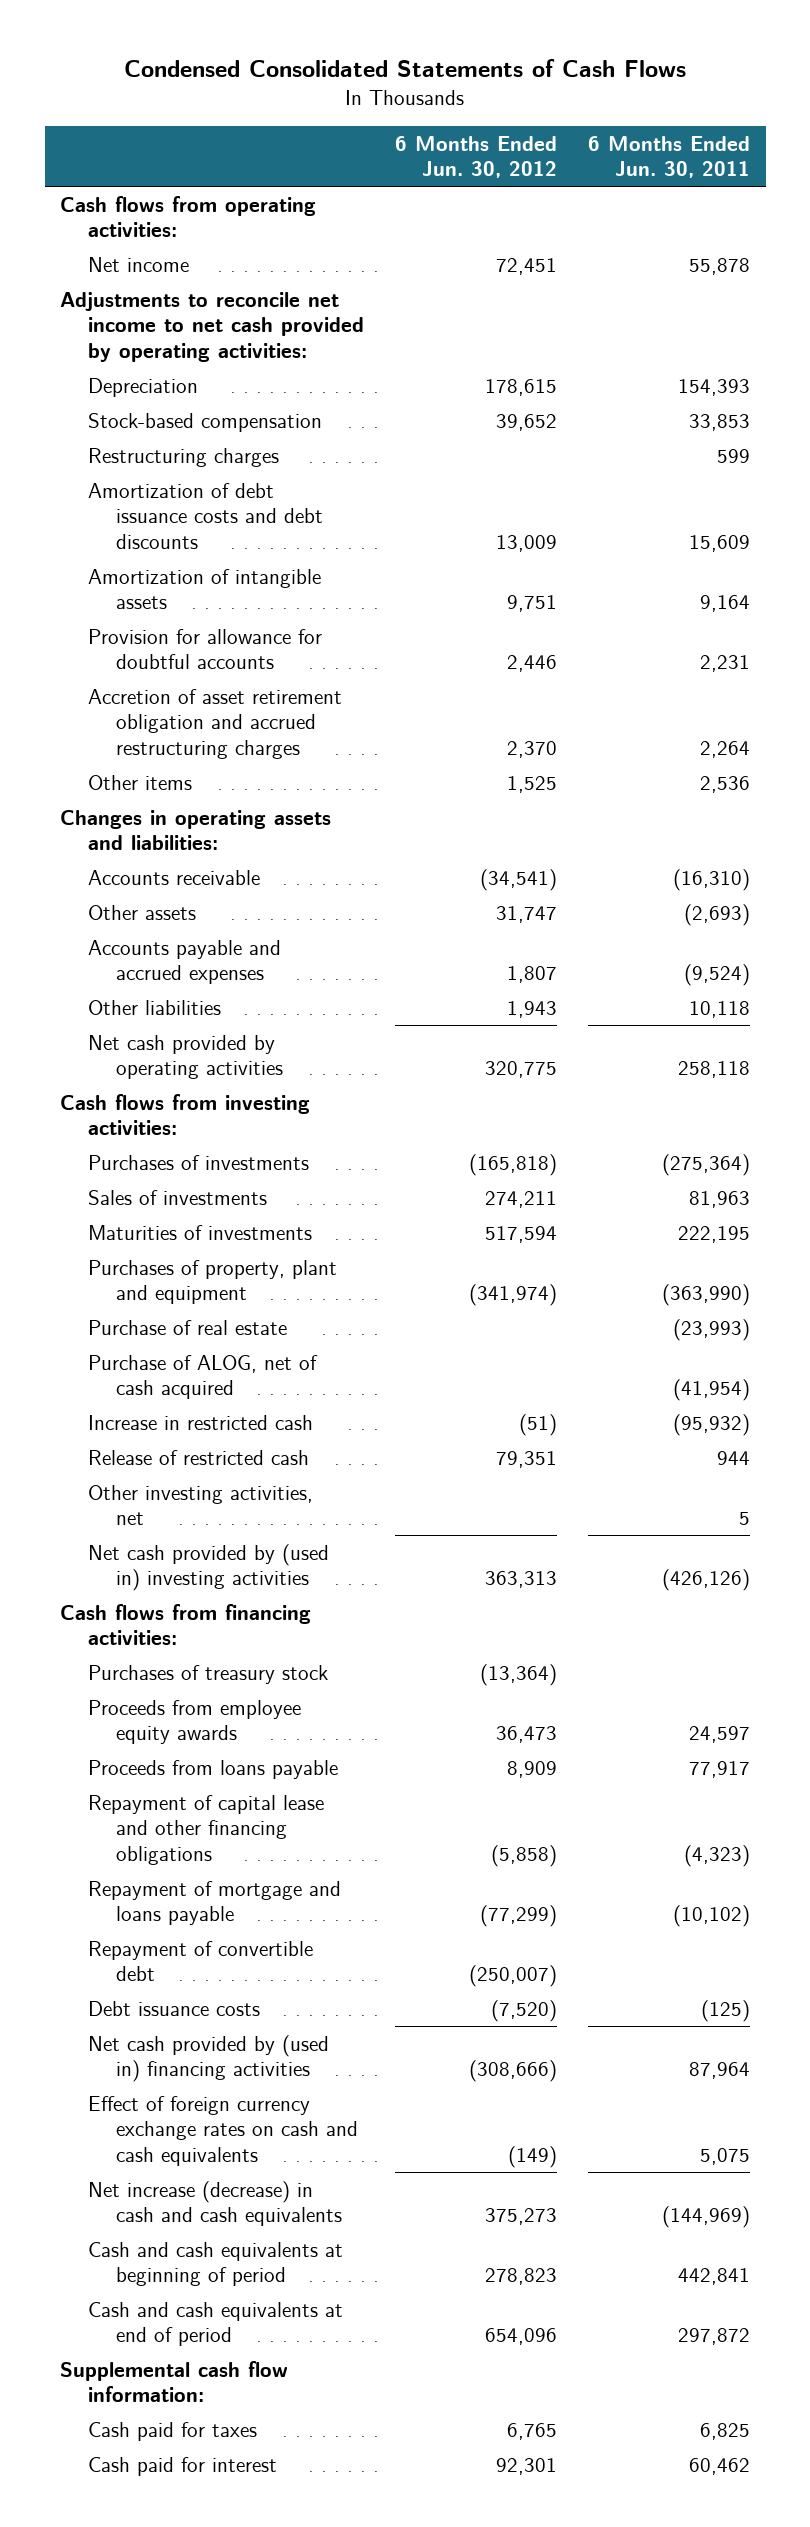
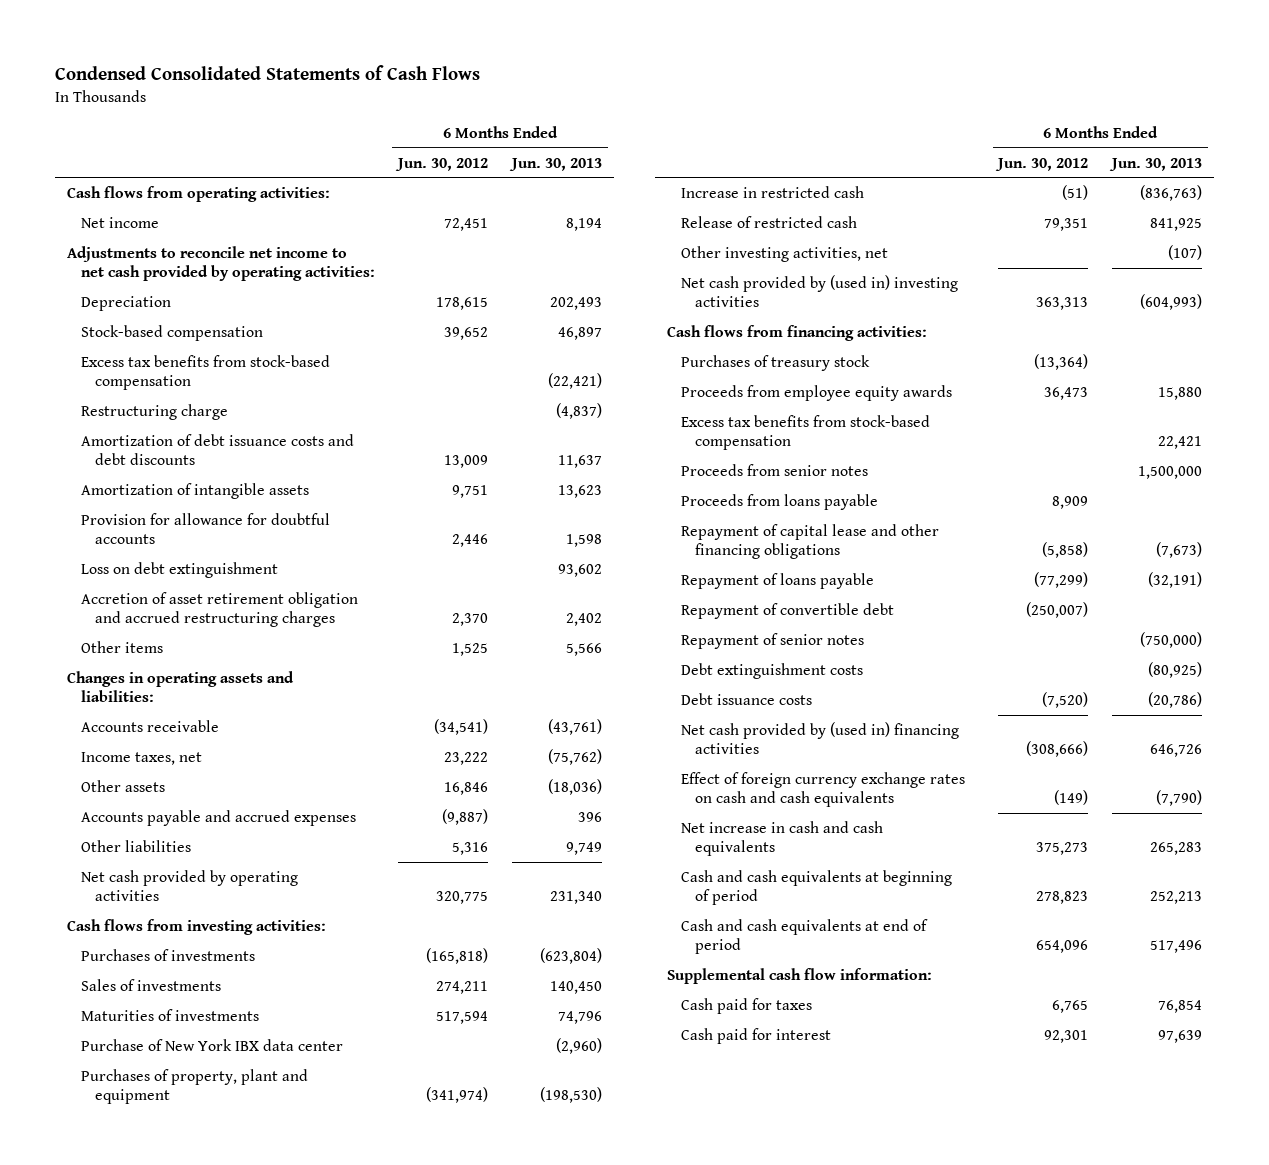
[588,135,751,178] 6 Months Ended Jun. 30, 2011 -> none
none -> [509,157,603,171] Jun. 30, 2013
[87,447,279,467] Restructuring charges -> none
none -> [80,354,330,391] Excess tax benefits from stock-based compensation
none -> [80,403,228,420] Restructuring charge
none -> [80,561,278,578] Loss on debt extinguishment
none -> [80,751,202,765] Income taxes, net
[496,905,558,923] 31,747 -> [444,781,489,795] 16,846
[507,966,558,984] 1,807 -> [442,808,489,825] (9,887)
[507,1000,558,1018] 1,943 -> [452,841,489,855] 5,316
none -> [80,1038,343,1051] Purchase of New York IBX data center
[87,1319,287,1335] Purchase of real estate -> none
[87,1354,318,1400] Purchase of ALOG, net of cash acquired -> none
none -> [680,414,930,451] Excess tax benefits from stock-based compensation
none -> [680,463,868,476] Proceeds from senior notes
[87,1880,341,1926] Repayment of mortgage and loans payable -> [680,572,874,589] Repayment of loans payable
none -> [680,632,864,649] Repayment of senior notes
none -> [680,662,863,679] Debt extinguishment costs
[87,2180,342,2227] Net increase (decrease) in cash and cash equivalents -> [680,820,883,857] Net increase in cash and cash equivalents

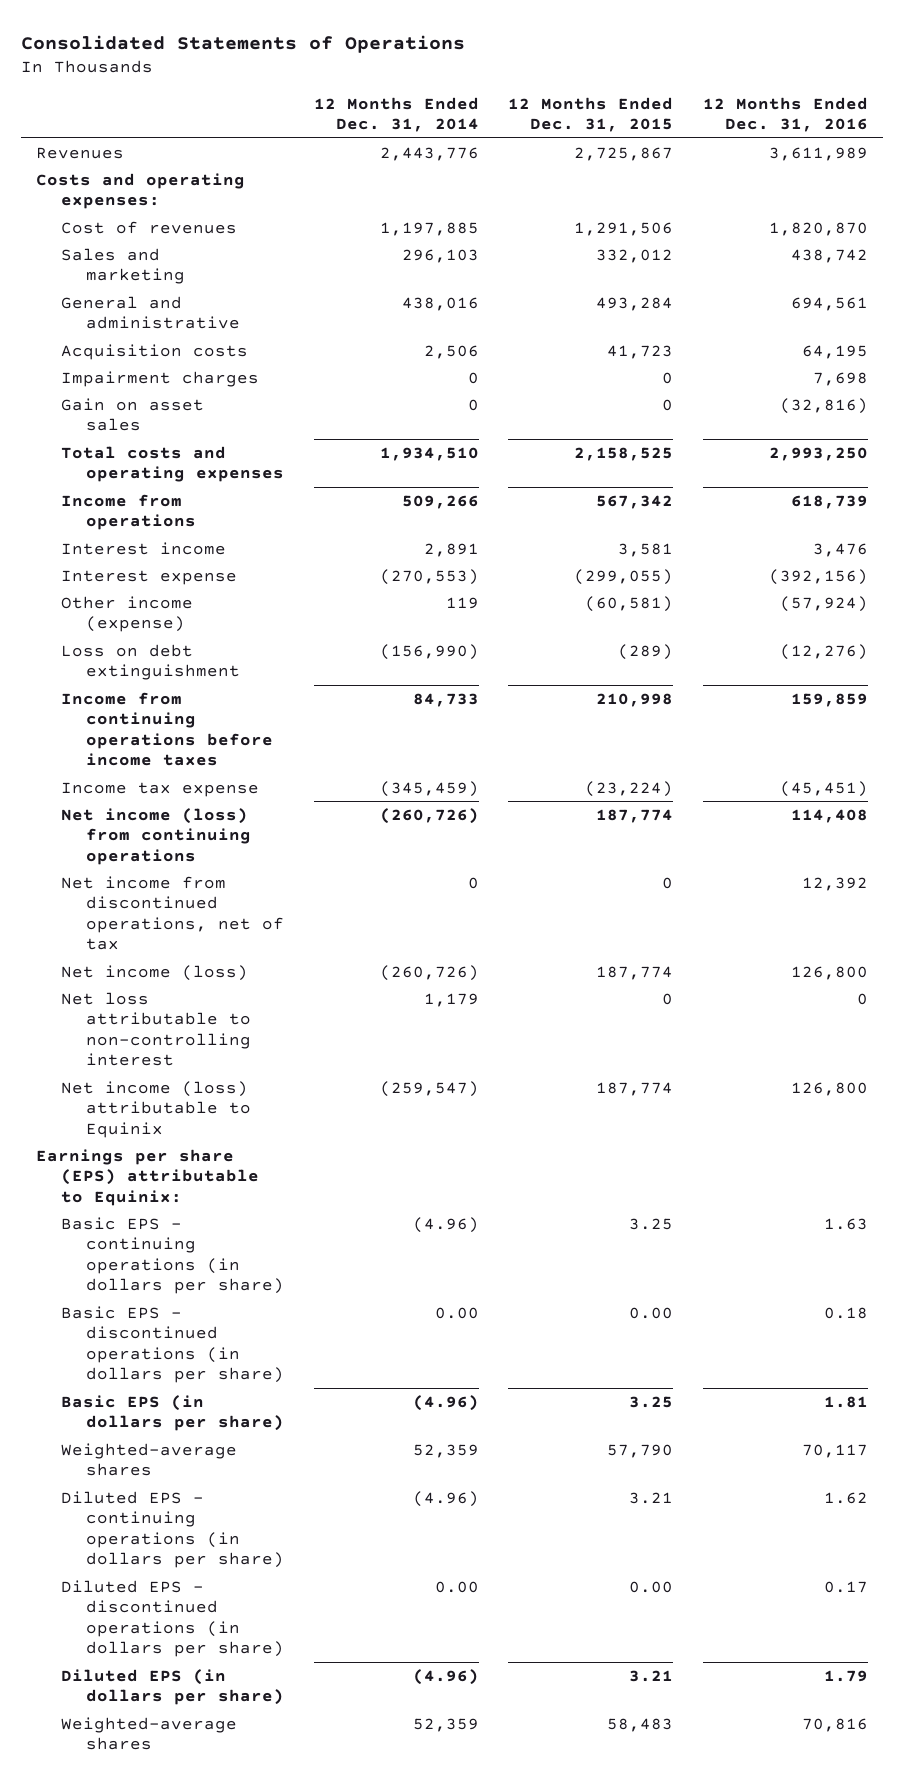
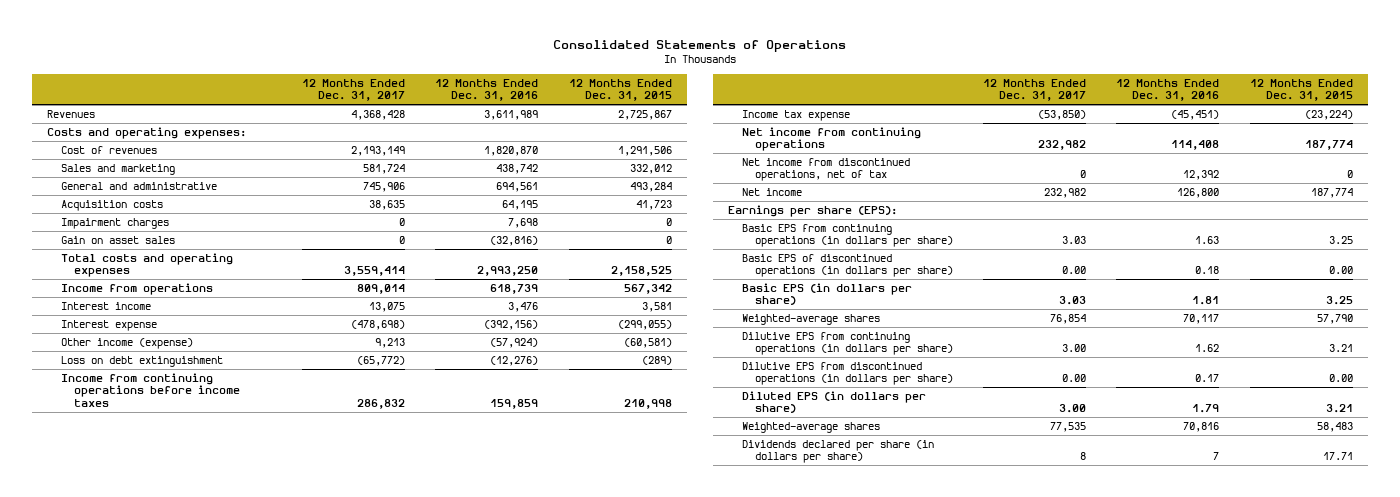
[313,96,479,133] 12 Months Ended Dec. 31, 2014 -> none
none -> [302,78,406,102] 12 Months Ended Dec. 31, 2017
[61,807,251,865] Net income (loss) from continuing operations -> [741,127,921,152] Net income from continuing operations
[61,964,249,981] Net income (loss) -> none
[61,991,251,1067] Net loss attributable to non-controlling interest -> none
[61,1080,251,1138] Net income (loss) attributable to Equinix -> [741,188,802,197] Net income
[36,1148,260,1206] Earnings per share (EPS) attributable to Equinix: -> [728,205,898,218] Earnings per share (EPS):
[61,1216,284,1295] Basic EPS - continuing operations (in dollars per share) -> [741,224,953,248] Basic EPS from continuing operations (in dollars per share)
[61,1305,284,1384] Basic EPS - discontinued operations (in dollars per share) -> [741,254,953,278] Basic EPS of discontinued operations (in dollars per share)
[61,1490,284,1569] Diluted EPS - continuing operations (in dollars per share) -> [741,332,953,356] Dilutive EPS from continuing operations (in dollars per share)
[61,1579,284,1658] Diluted EPS - discontinued operations (in dollars per share) -> [741,362,953,386] Dilutive EPS from discontinued operations (in dollars per share)
none -> [741,440,934,464] Dividends declared per share (in dollars per share)

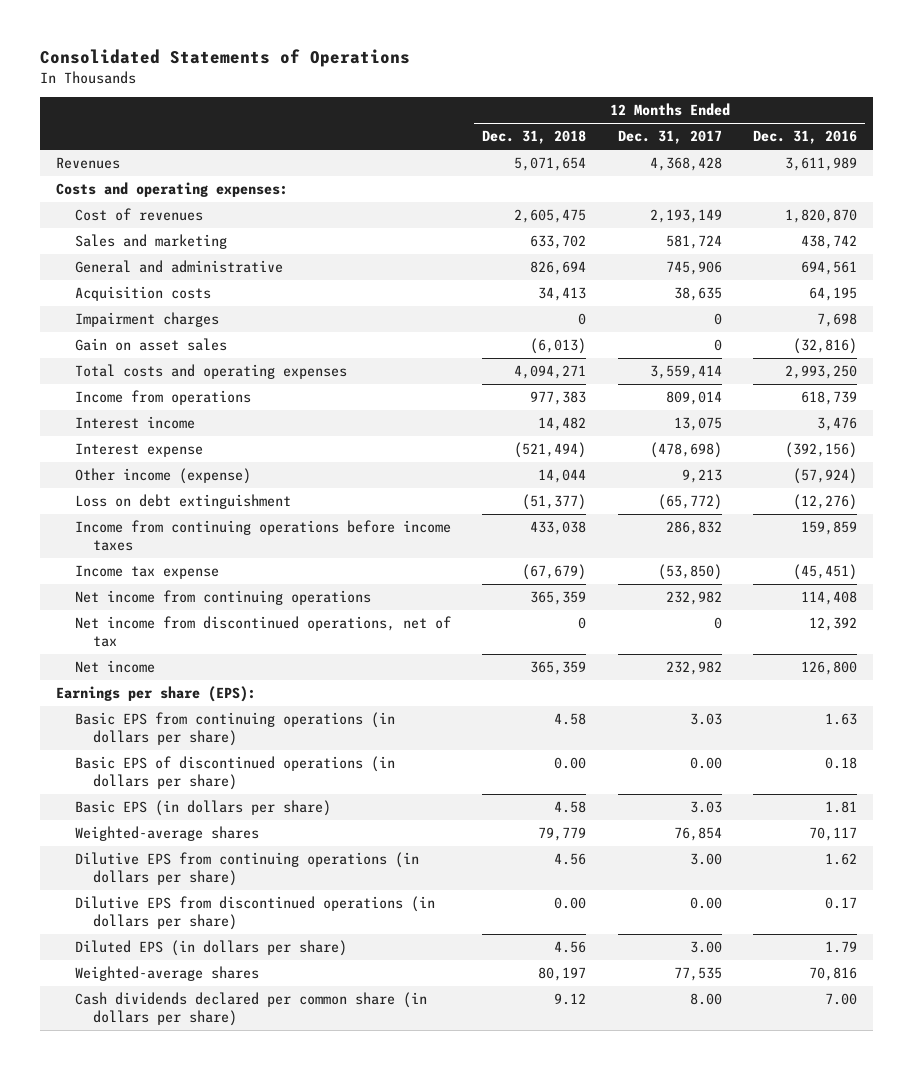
[568,78,672,102] 12 Months Ended Dec. 31, 2015 -> none
none -> [482,130,587,145] Dec. 31, 2018
[741,440,934,464] Dividends declared per share (in dollars per share) -> [74,992,427,1026] Cash dividends declared per common share (in dollars per share)
[1080,452,1087,461] 8 -> [689,993,722,1006] 8.00
[1213,452,1220,461] 7 -> [825,993,858,1006] 7.00

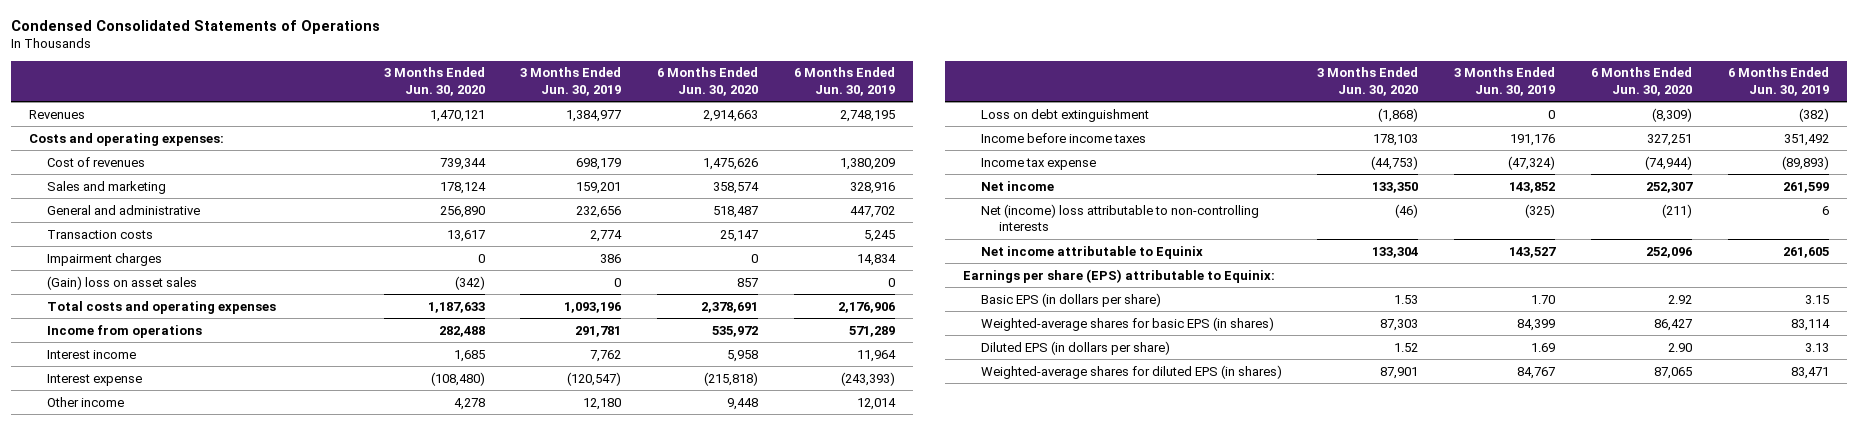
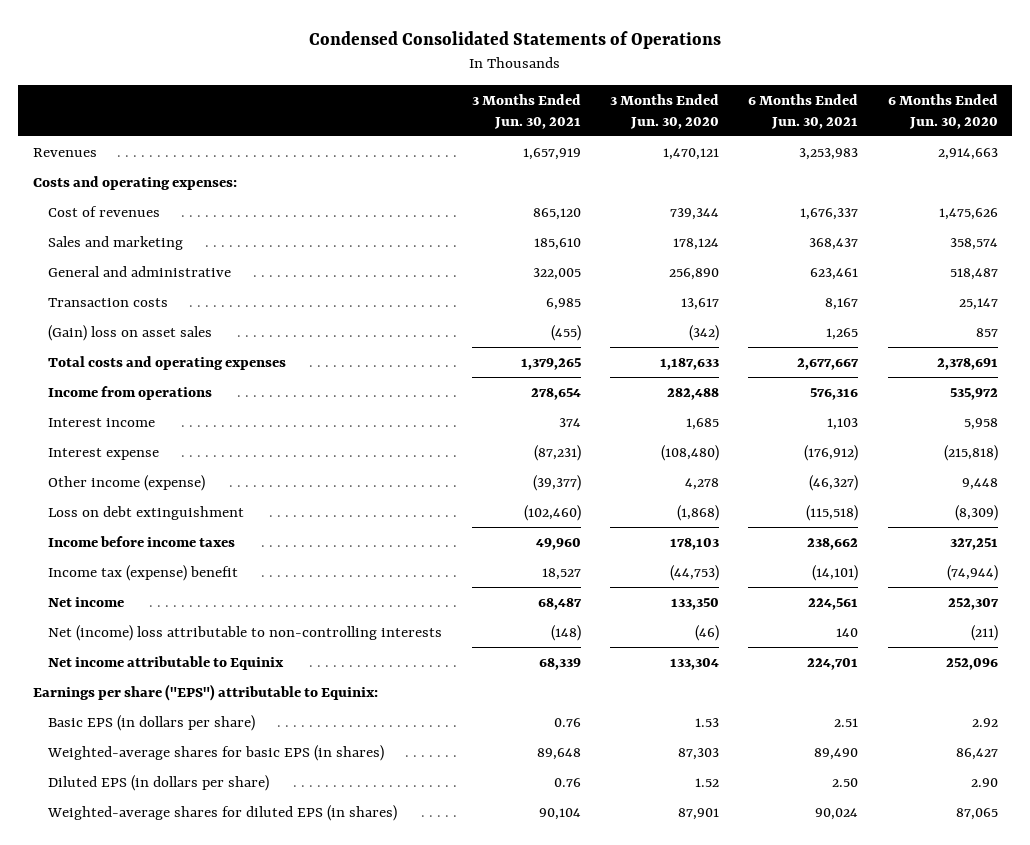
[520,67,622,96] 3 Months Ended Jun. 30, 2019 -> none
[793,67,895,96] 6 Months Ended Jun. 30, 2019 -> none
none -> [471,93,581,129] 3 Months Ended Jun. 30, 2021
none -> [748,93,859,129] 6 Months Ended Jun. 30, 2021
[46,252,162,266] Impairment charges -> none
[46,396,124,407] Other income -> [48,474,206,491] Other income (expense)
[980,157,1096,170] Income tax expense -> [48,564,239,581] Income tax (expense) benefit
[962,268,1275,283] Earnings per share (EPS) attributable to Equinix: -> [32,683,378,701] Earnings per share ("EPS") attributable to Equinix:

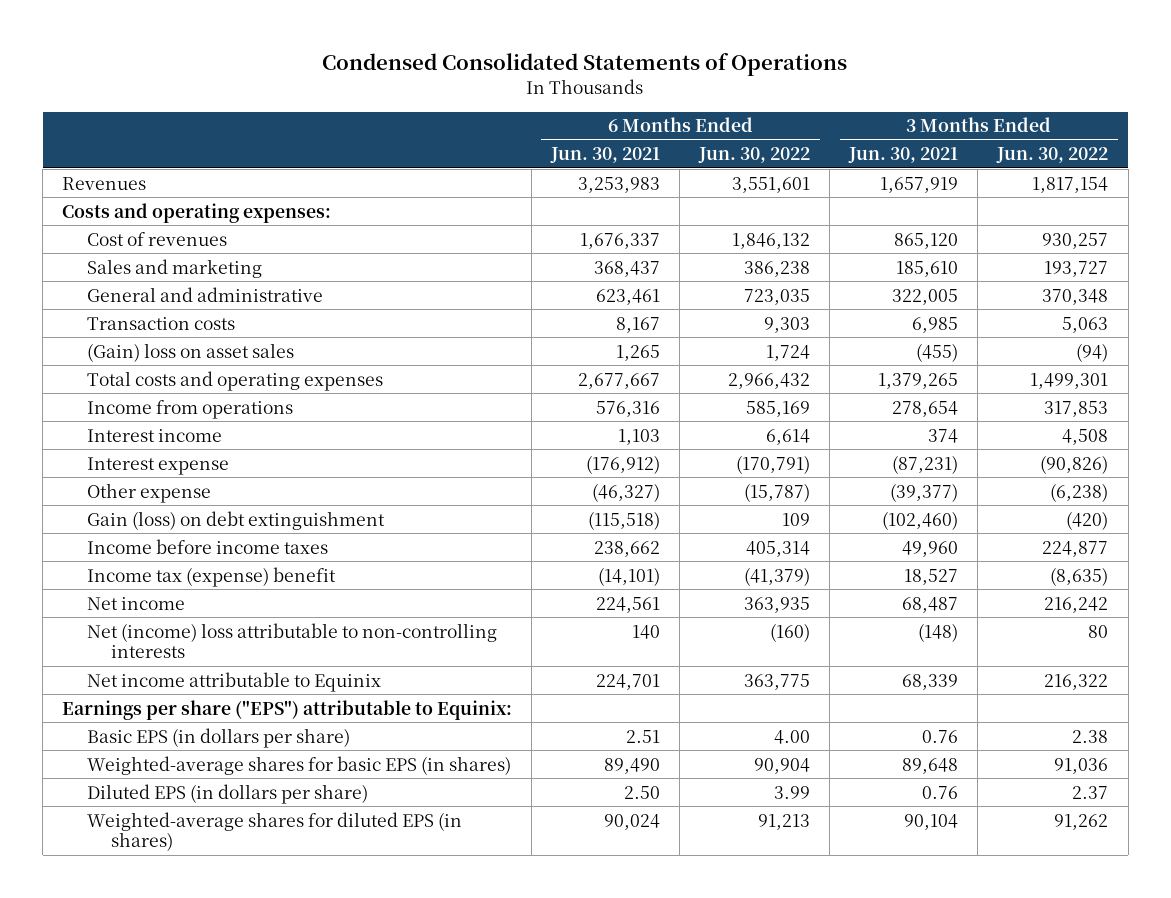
[610,93,720,129] 3 Months Ended Jun. 30, 2020 -> none
[887,93,998,129] 6 Months Ended Jun. 30, 2020 -> none
none -> [698,147,811,164] Jun. 30, 2022
none -> [996,147,1109,164] Jun. 30, 2022
[48,474,206,491] Other income (expense) -> [86,482,211,503] Other expense
[48,505,245,520] Loss on debt extinguishment -> [86,510,385,530] Gain (loss) on debt extinguishment

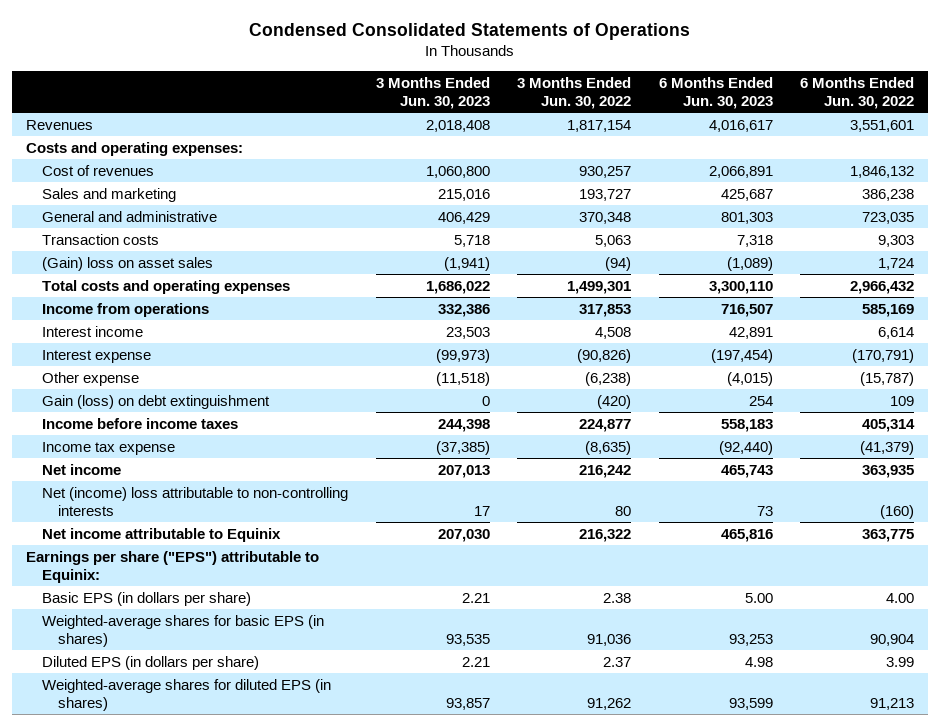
[550,147,661,164] Jun. 30, 2021 -> none
[848,147,959,164] Jun. 30, 2021 -> none
none -> [375,76,490,110] 3 Months Ended Jun. 30, 2023
none -> [658,76,773,110] 6 Months Ended Jun. 30, 2023
[86,566,336,587] Income tax (expense) benefit -> [41,441,175,455] Income tax expense

